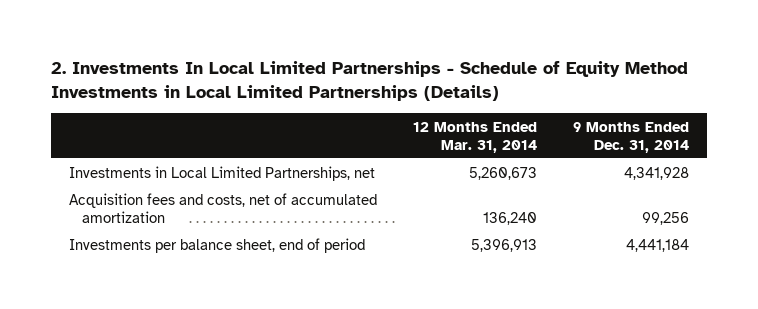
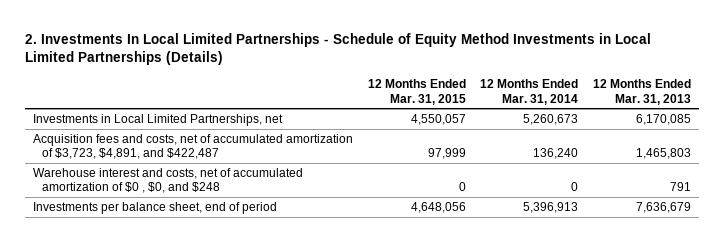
[572,121,689,153] 9 Months Ended Dec. 31, 2014 -> none
none -> [367,79,466,105] 12 Months Ended Mar. 31, 2015
none -> [593,79,692,105] 12 Months Ended Mar. 31, 2013
[68,192,377,223] Acquisition fees and costs, net of accumulated amortization -> [32,133,353,160] Acquisition fees and costs, net of accumulated amortization of $3,723, $4,891, and $422,487
none -> [32,167,303,194] Warehouse interest and costs, net of accumulated amortization of $0 , $0, and $248

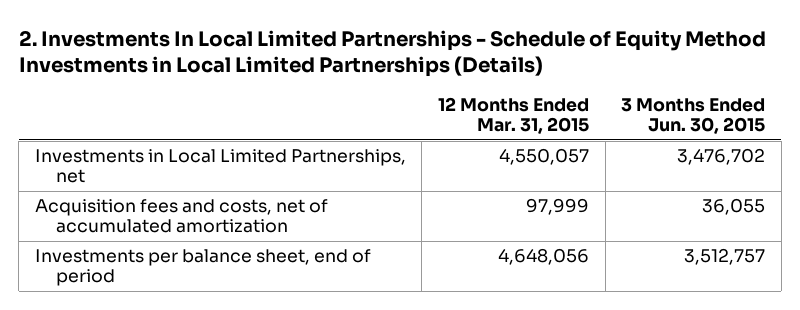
[480,79,579,105] 12 Months Ended Mar. 31, 2014 -> none
[593,79,692,105] 12 Months Ended Mar. 31, 2013 -> none
none -> [621,97,766,135] 3 Months Ended Jun. 30, 2015
[32,167,303,194] Warehouse interest and costs, net of accumulated amortization of $0 , $0, and $248 -> none
[32,133,353,160] Acquisition fees and costs, net of accumulated amortization of $3,723, $4,891, and $422,487 -> [34,199,328,234] Acquisition fees and costs, net of accumulated amortization

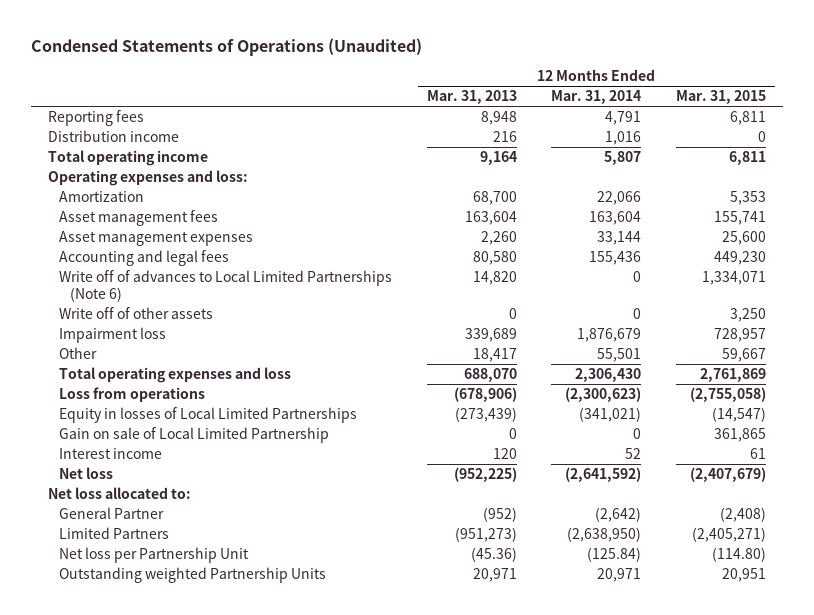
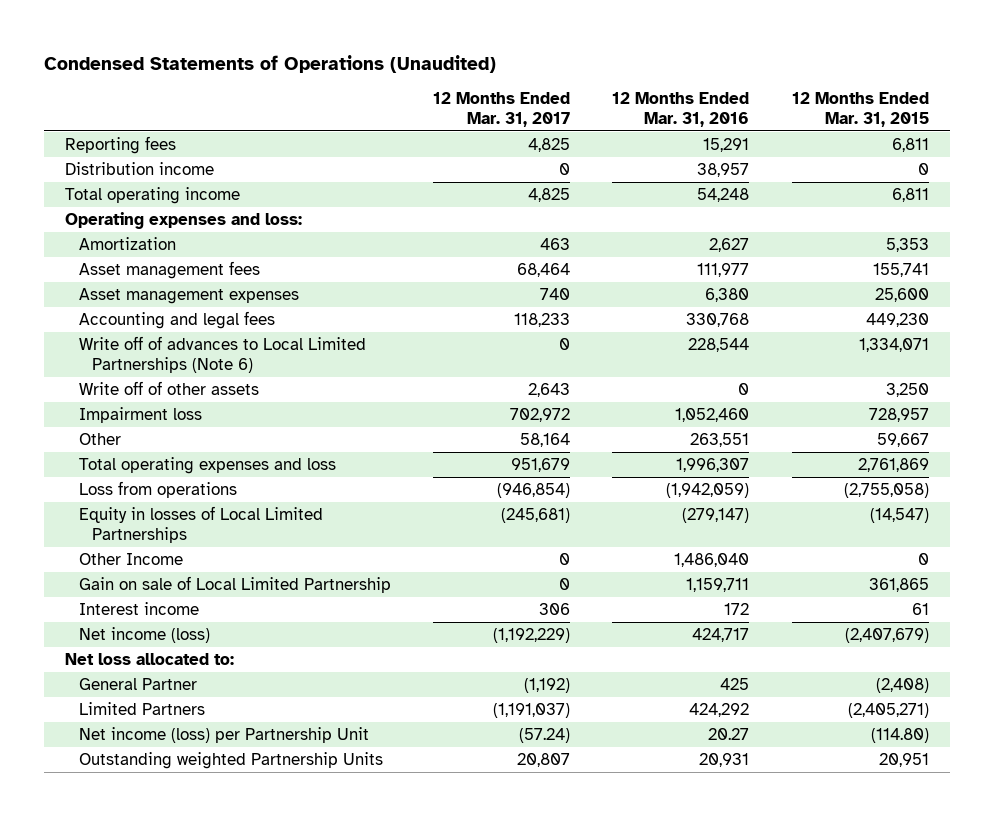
[426,90,517,105] Mar. 31, 2013 -> none
[551,90,642,105] Mar. 31, 2014 -> none
none -> [433,91,571,127] 12 Months Ended Mar. 31, 2017
none -> [612,91,750,127] 12 Months Ended Mar. 31, 2016
none -> [78,552,183,565] Other Income
[58,467,113,480] Net loss -> [78,626,210,643] Net income (loss)
[58,547,249,564] Net loss per Partnership Unit -> [78,726,369,743] Net income (loss) per Partnership Unit

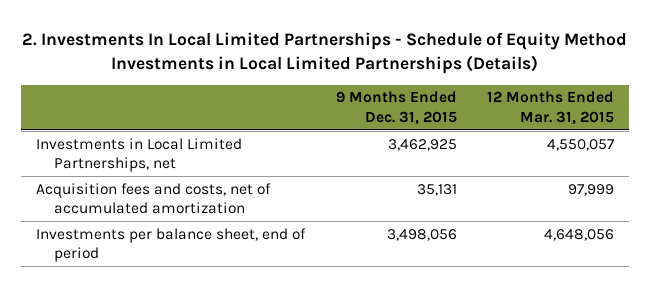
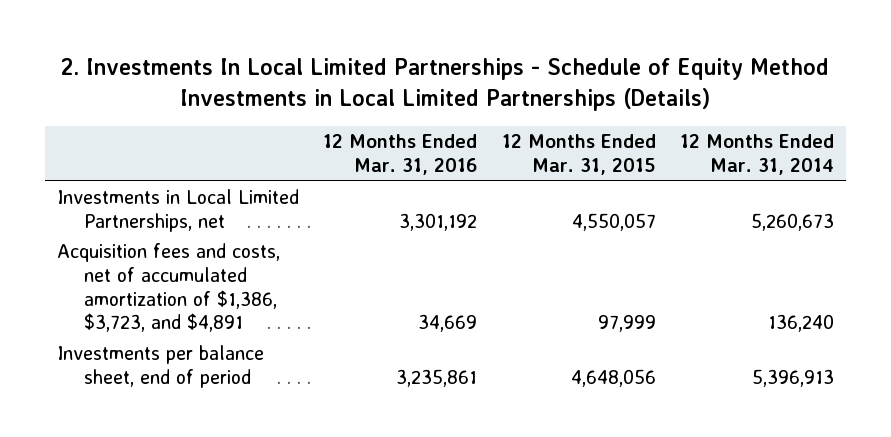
[335,91,457,125] 9 Months Ended Dec. 31, 2015 -> none
none -> [323,134,478,175] 12 Months Ended Mar. 31, 2016
none -> [680,134,835,175] 12 Months Ended Mar. 31, 2014
[36,182,272,215] Acquisition fees and costs, net of accumulated amortization -> [56,243,280,333] Acquisition fees and costs, net of accumulated amortization of $1,386, $3,723, and $4,891

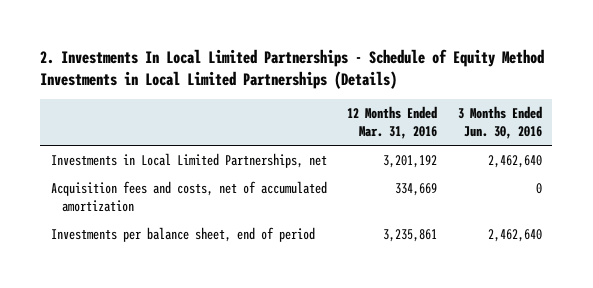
[501,134,656,175] 12 Months Ended Mar. 31, 2015 -> none
[680,134,835,175] 12 Months Ended Mar. 31, 2014 -> none
none -> [458,105,543,140] 3 Months Ended Jun. 30, 2016
[399,212,478,231] 3,301,192 -> [383,154,438,168] 3,201,192
[56,243,280,333] Acquisition fees and costs, net of accumulated amortization of $1,386, $3,723, and $4,891 -> [50,180,327,213] Acquisition fees and costs, net of accumulated amortization
[418,314,478,333] 34,669 -> [395,182,438,196] 334,669

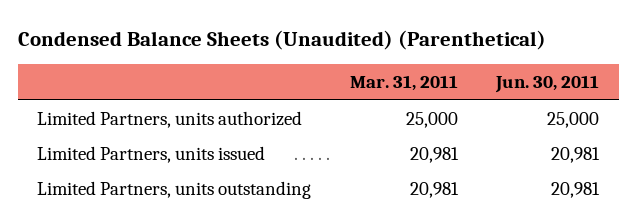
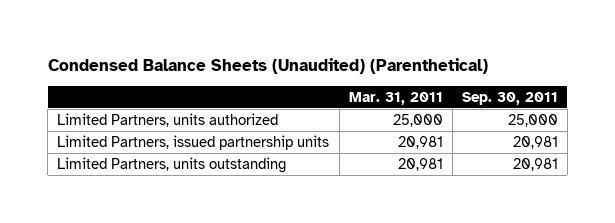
[495,75,600,94] Jun. 30, 2011 -> none
none -> [461,91,558,105] Sep. 30, 2011
[36,145,265,163] Limited Partners, units issued -> [57,134,330,150] Limited Partners, issued partnership units

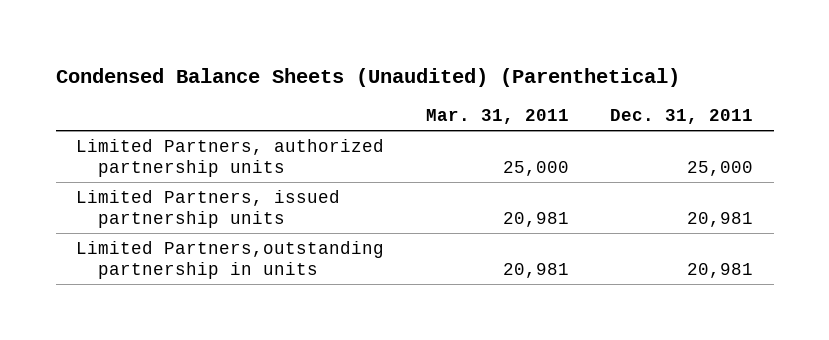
[461,91,558,105] Sep. 30, 2011 -> none
none -> [610,109,754,125] Dec. 31, 2011
[57,112,279,127] Limited Partners, units authorized -> [76,138,385,178] Limited Partners, authorized partnership units
[57,156,287,173] Limited Partners, units outstanding -> [76,240,385,280] Limited Partners,outstanding partnership in units

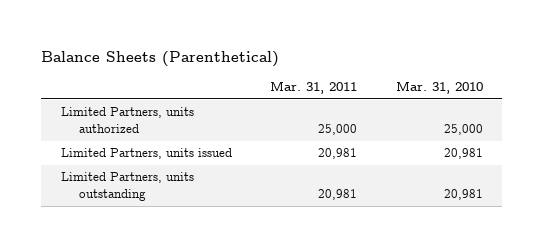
[55,68,680,88] Condensed Balance Sheets (Unaudited) (Parenthetical) -> [41,50,280,67] Balance Sheets (Parenthetical)
[610,109,754,125] Dec. 31, 2011 -> none
none -> [395,81,483,95] Mar. 31, 2010
[76,138,385,178] Limited Partners, authorized partnership units -> [60,107,194,134] Limited Partners, units authorized
[76,189,341,229] Limited Partners, issued partnership units -> [60,148,232,160] Limited Partners, units issued
[76,240,385,280] Limited Partners,outstanding partnership in units -> [60,172,194,202] Limited Partners, units outstanding

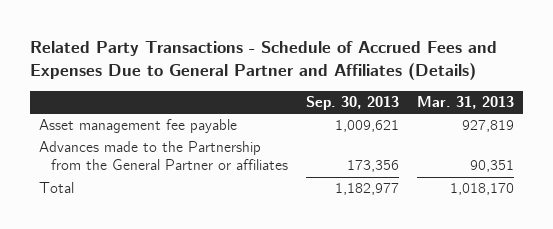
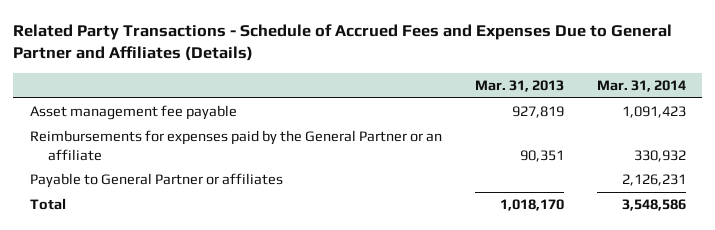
[305,95,399,110] Sep. 30, 2013 -> none
none -> [596,79,686,92] Mar. 31, 2014
[39,141,289,171] Advances made to the Partnership from the General Partner or affiliates -> [29,130,442,161] Reimbursements for expenses paid by the General Partner or an affiliate
none -> [29,173,283,189] Payable to General Partner or affiliates

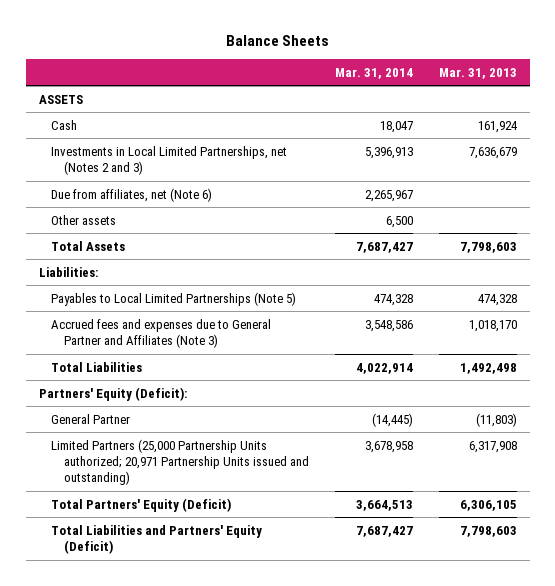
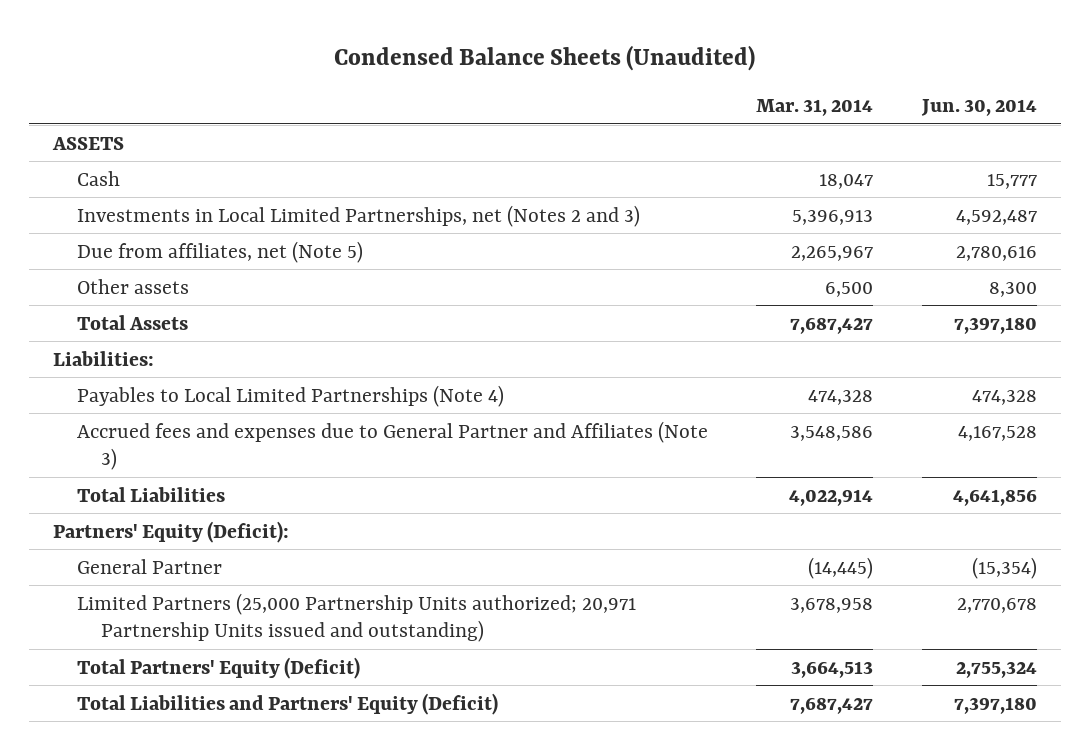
[225,34,329,46] Balance Sheets -> [334,44,756,71] Condensed Balance Sheets (Unaudited)
[438,67,517,79] Mar. 31, 2013 -> none
none -> [920,99,1037,117] Jun. 30, 2014
[51,187,213,202] Due from affiliates, net (Note 6) -> [76,240,363,263] Due from affiliates, net (Note 5)
[51,291,297,306] Payables to Local Limited Partnerships (Note 5) -> [76,384,504,407] Payables to Local Limited Partnerships (Note 4)

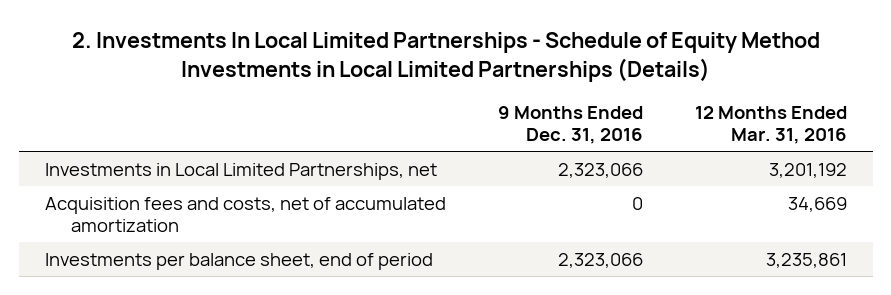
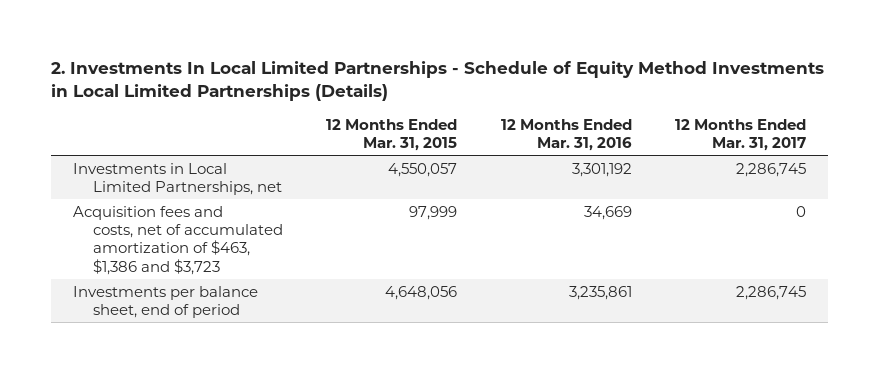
[497,106,643,145] 9 Months Ended Dec. 31, 2016 -> none
none -> [326,118,458,151] 12 Months Ended Mar. 31, 2015
none -> [675,118,807,151] 12 Months Ended Mar. 31, 2017
[768,162,847,178] 3,201,192 -> [571,162,632,177] 3,301,192
[44,196,446,232] Acquisition fees and costs, net of accumulated amortization -> [72,205,283,275] Acquisition fees and costs, net of accumulated amortization of $463, $1,386 and $3,723

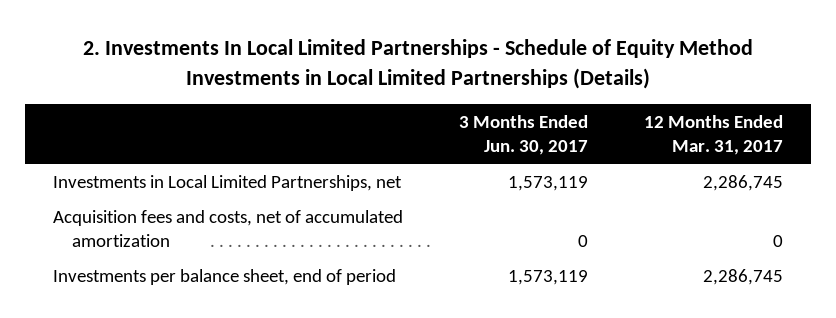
[326,118,458,151] 12 Months Ended Mar. 31, 2015 -> none
[500,118,632,151] 12 Months Ended Mar. 31, 2016 -> none
none -> [459,114,589,155] 3 Months Ended Jun. 30, 2017
[72,205,283,275] Acquisition fees and costs, net of accumulated amortization of $463, $1,386 and $3,723 -> [53,209,404,247] Acquisition fees and costs, net of accumulated amortization

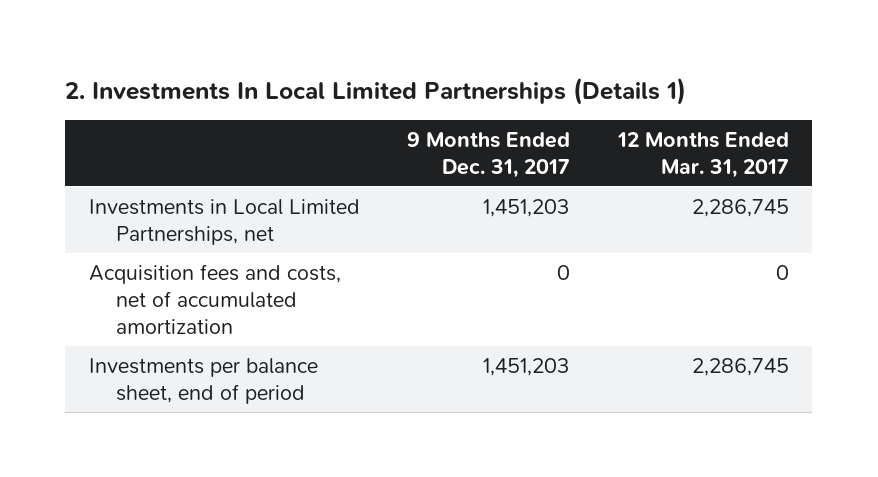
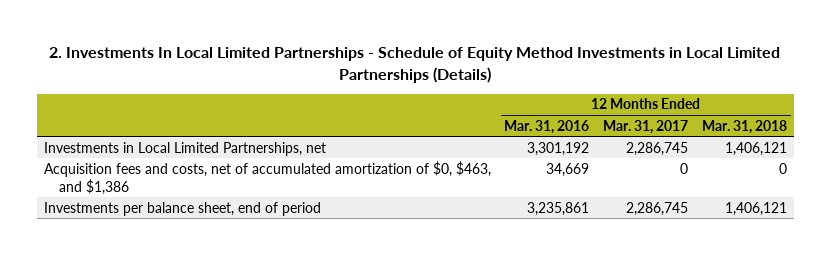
[65,76,687,105] 2. Investments In Local Limited Partnerships (Details 1) -> [49,47,781,83] 2. Investments In Local Limited Partnerships - Schedule of Equity Method Investments in Local Limited Partnerships (Details)
[407,131,571,178] 9 Months Ended Dec. 31, 2017 -> none
none -> [504,119,590,134] Mar. 31, 2016
none -> [702,119,788,134] Mar. 31, 2018
[89,263,342,334] Acquisition fees and costs, net of accumulated amortization -> [43,160,491,195] Acquisition fees and costs, net of accumulated amortization of $0, $463, and $1,386

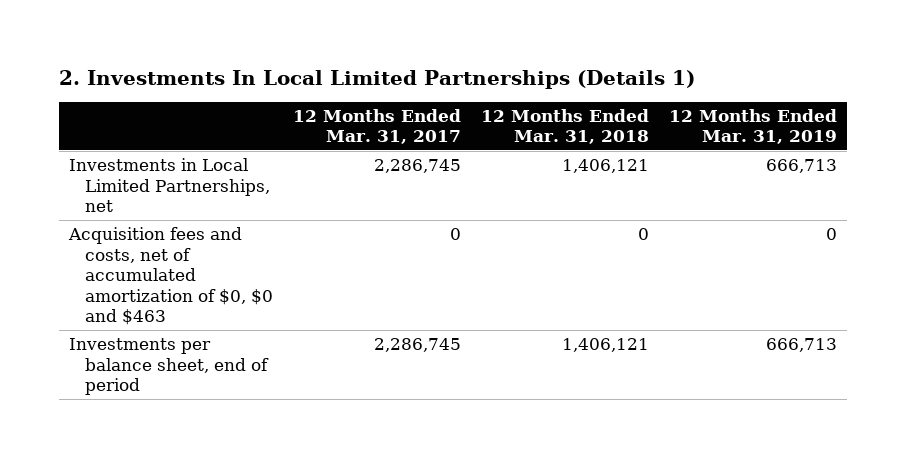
[49,47,781,83] 2. Investments In Local Limited Partnerships - Schedule of Equity Method Investments in Local Limited Partnerships (Details) -> [58,69,695,89] 2. Investments In Local Limited Partnerships (Details 1)
[504,119,590,134] Mar. 31, 2016 -> none
none -> [669,108,838,145] 12 Months Ended Mar. 31, 2019
[43,160,491,195] Acquisition fees and costs, net of accumulated amortization of $0, $463, and $1,386 -> [67,226,274,326] Acquisition fees and costs, net of accumulated amortization of $0, $0 and $463

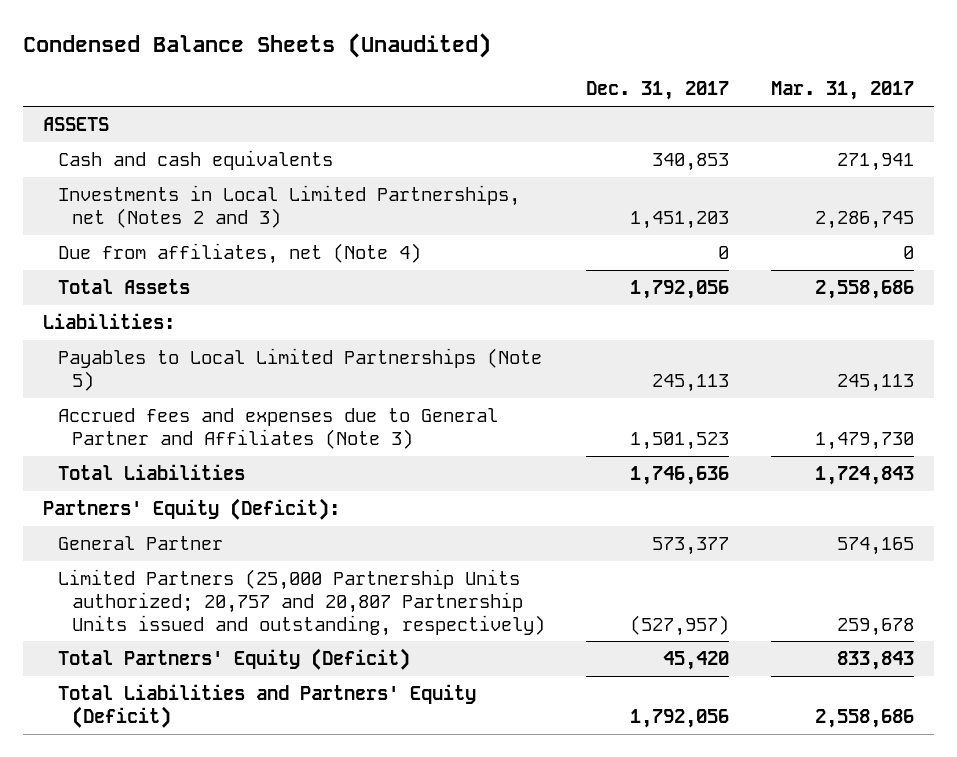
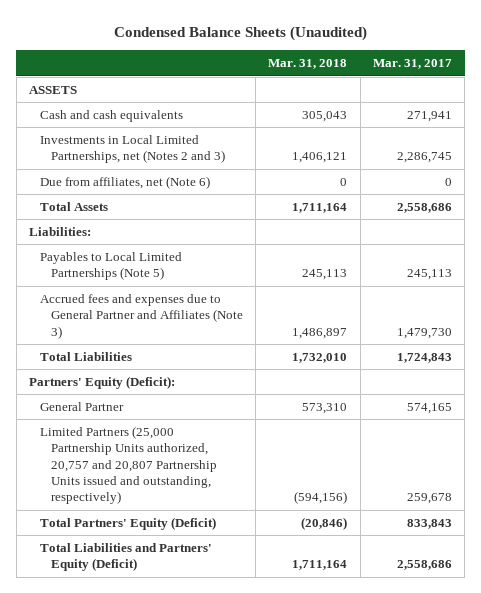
[586,81,730,101] Dec. 31, 2017 -> none
none -> [268,59,348,70] Mar. 31, 2018
[57,243,421,265] Due from affiliates, net (Note 4) -> [39,176,210,190] Due from affiliates, net (Note 6)
[57,569,546,636] Limited Partners (25,000 Partnership Units authorized; 20,757 and 20,807 Partnership Units issued and outstanding, respectively) -> [39,426,217,505] Limited Partners (25,000 Partnership Units authorized, 20,757 and 20,807 Partnership Units issued and outstanding, respectively)

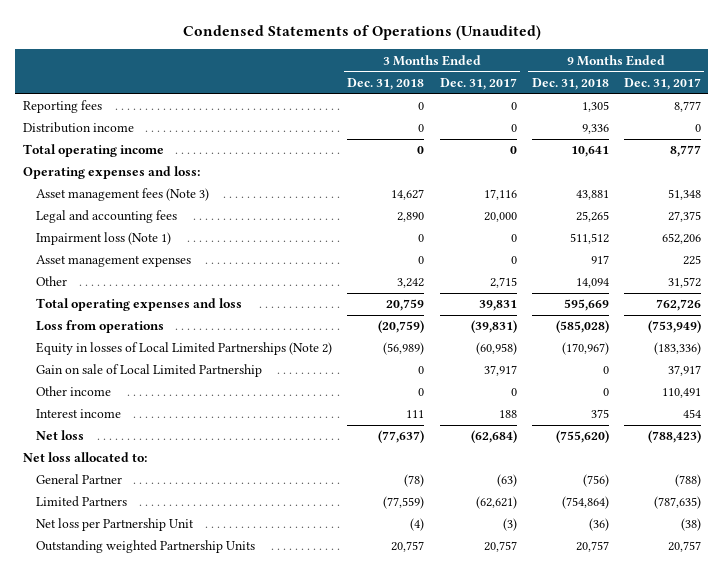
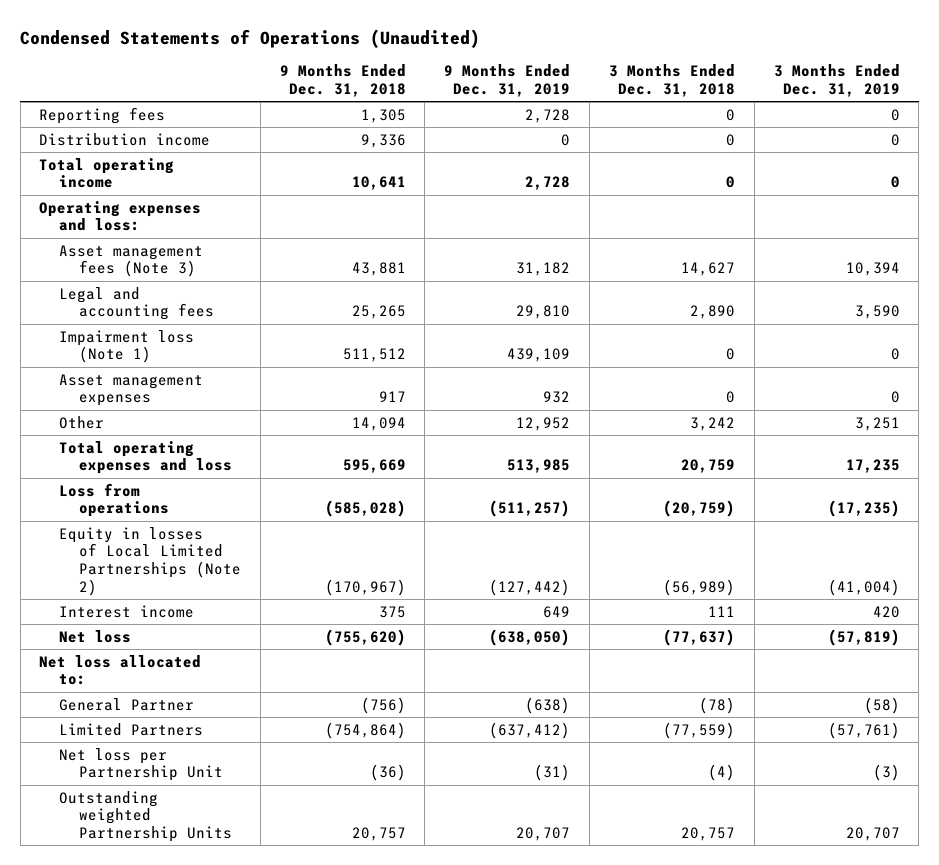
[439,78,517,91] Dec. 31, 2017 -> none
[623,78,701,91] Dec. 31, 2017 -> none
none -> [444,64,571,98] 9 Months Ended Dec. 31, 2019
none -> [773,64,900,98] 3 Months Ended Dec. 31, 2019
[36,364,263,378] Gain on sale of Local Limited Partnership -> none
[36,386,112,397] Other income -> none

